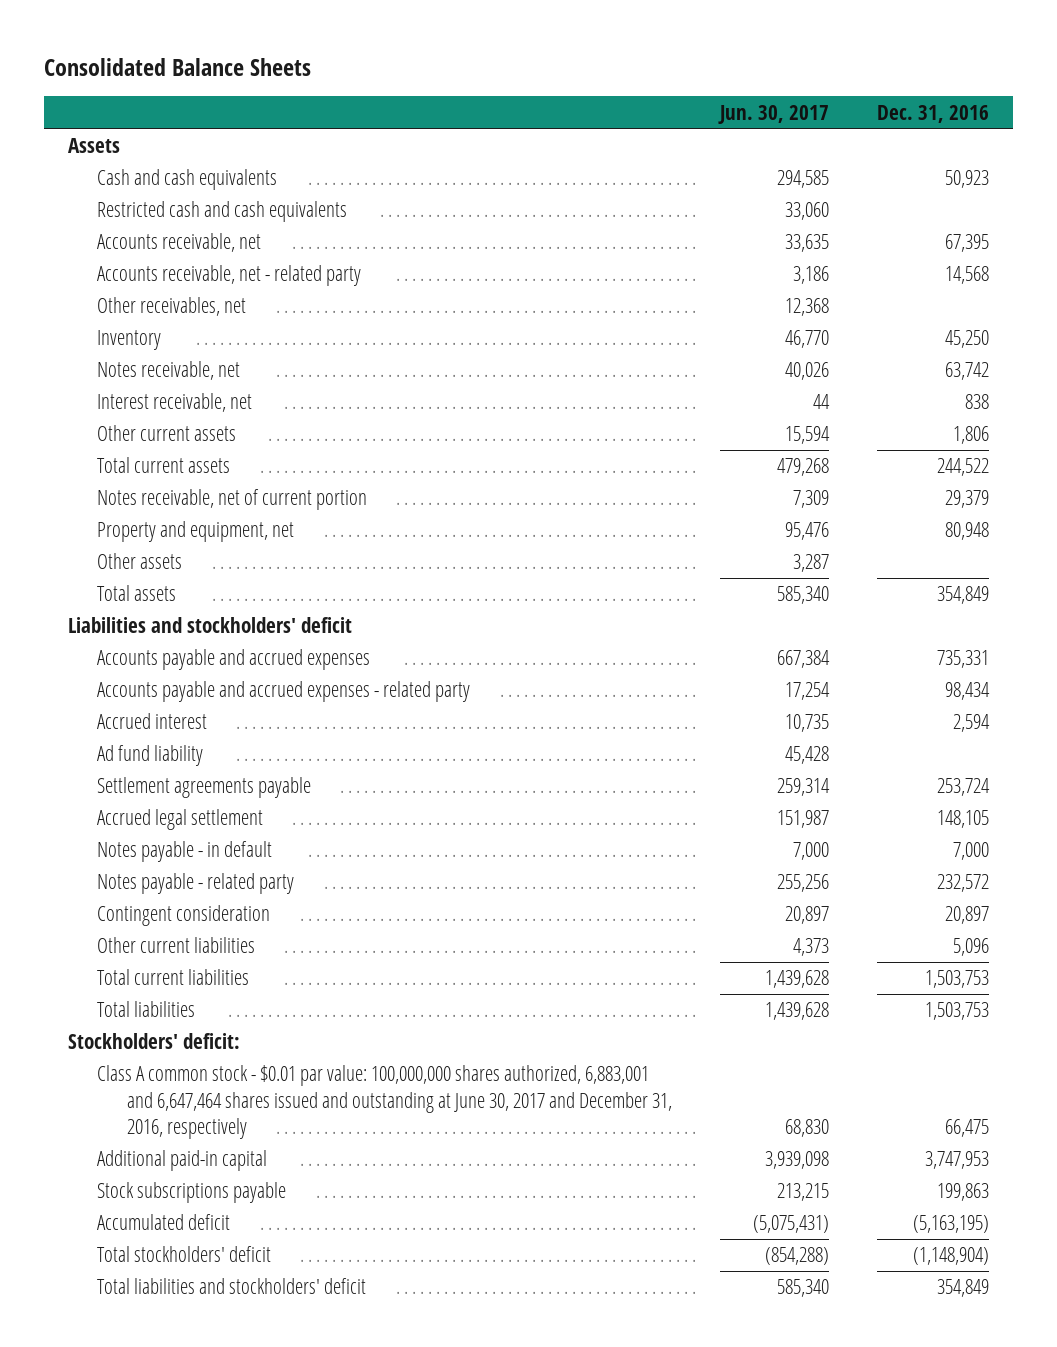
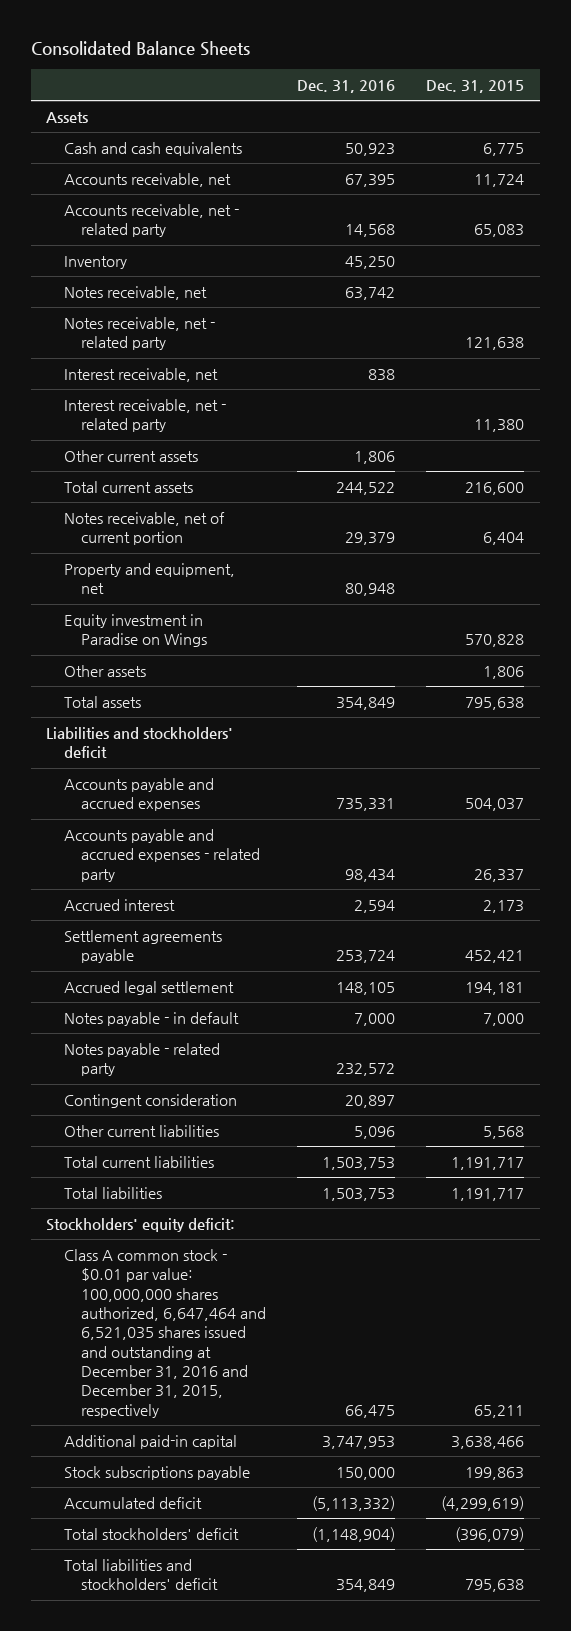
[718,104,830,124] Jun. 30, 2017 -> none
none -> [426,79,525,93] Dec. 31, 2015
[97,201,348,223] Restricted cash and cash equivalents -> none
[97,297,247,317] Other receivables, net -> none
none -> [63,316,215,351] Notes receivable, net - related party
none -> [63,398,226,433] Interest receivable, net - related party
none -> [63,613,207,648] Equity investment in Paradise on Wings
[97,745,204,767] Ad fund liability -> none
[67,1033,240,1050] Stockholders' deficit: -> [46,1217,236,1232] Stockholders' equity deficit:
[97,1065,673,1140] Class A common stock - $0.01 par value: 100,000,000 shares authorized, 6,883,001 and 6,647,464 shares issued and outstanding at June 30, 2017 and December 31, 2016, respectively -> [63,1248,266,1418] Class A common stock - $0.01 par value: 100,000,000 shares authorized, 6,647,464 and 6,521,035 shares issued and outstanding at December 31, 2016 and December 31, 2015, respectively
[937,1183,990,1202] 199,863 -> [336,1466,396,1480] 150,000
[913,1215,990,1234] (5,163,195) -> [312,1495,396,1511] (5,113,332)

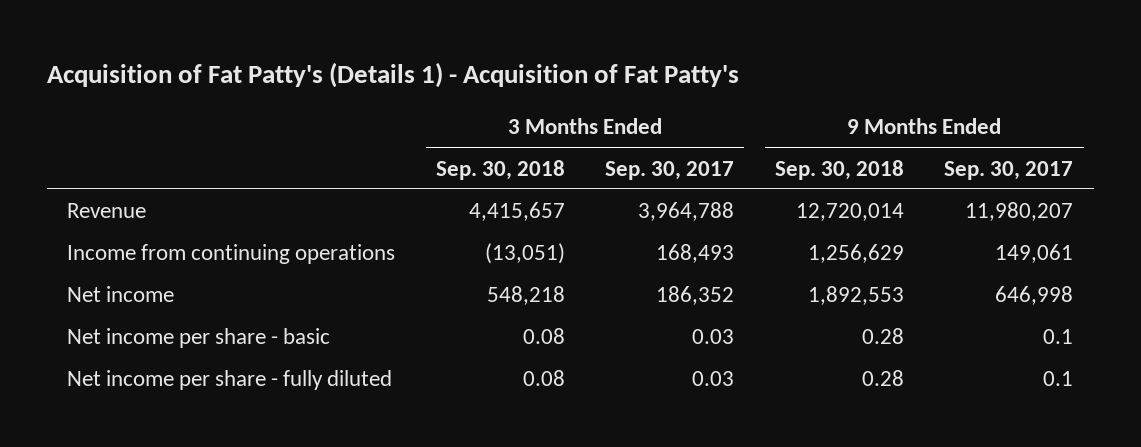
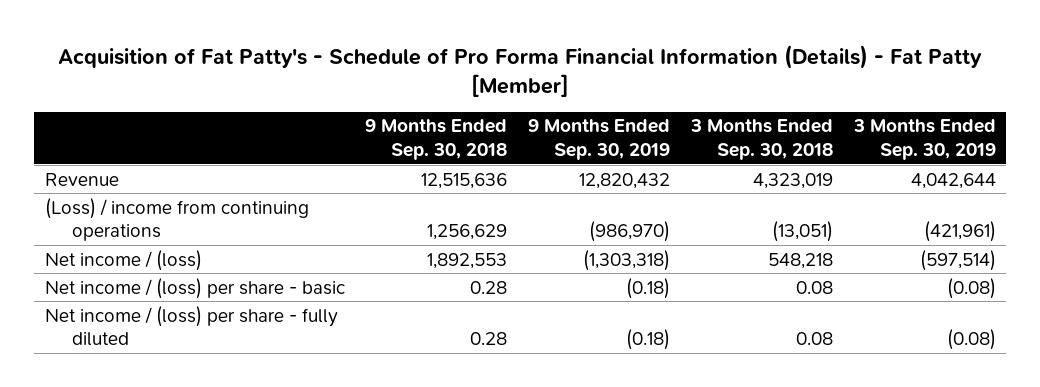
[46,61,739,88] Acquisition of Fat Patty's (Details 1) - Acquisition of Fat Patty's -> [58,44,983,97] Acquisition of Fat Patty's - Schedule of Pro Forma Financial Information (Details) - Fat Patty [Member]
[605,160,735,180] Sep. 30, 2017 -> none
[944,160,1074,180] Sep. 30, 2017 -> none
none -> [528,119,671,160] 9 Months Ended Sep. 30, 2019
none -> [852,119,996,160] 3 Months Ended Sep. 30, 2019
[468,202,565,222] 4,415,657 -> [752,172,833,189] 4,323,019
[795,203,904,222] 12,720,014 -> [421,172,508,189] 12,515,636
[67,244,396,265] Income from continuing operations -> [44,197,309,242] (Loss) / income from continuing operations
[67,286,175,303] Net income -> [44,249,202,271] Net income / (loss)
[67,328,331,349] Net income per share - basic -> [44,277,345,299] Net income / (loss) per share - basic
[67,370,393,391] Net income per share - fully diluted -> [44,305,338,347] Net income / (loss) per share - fully diluted

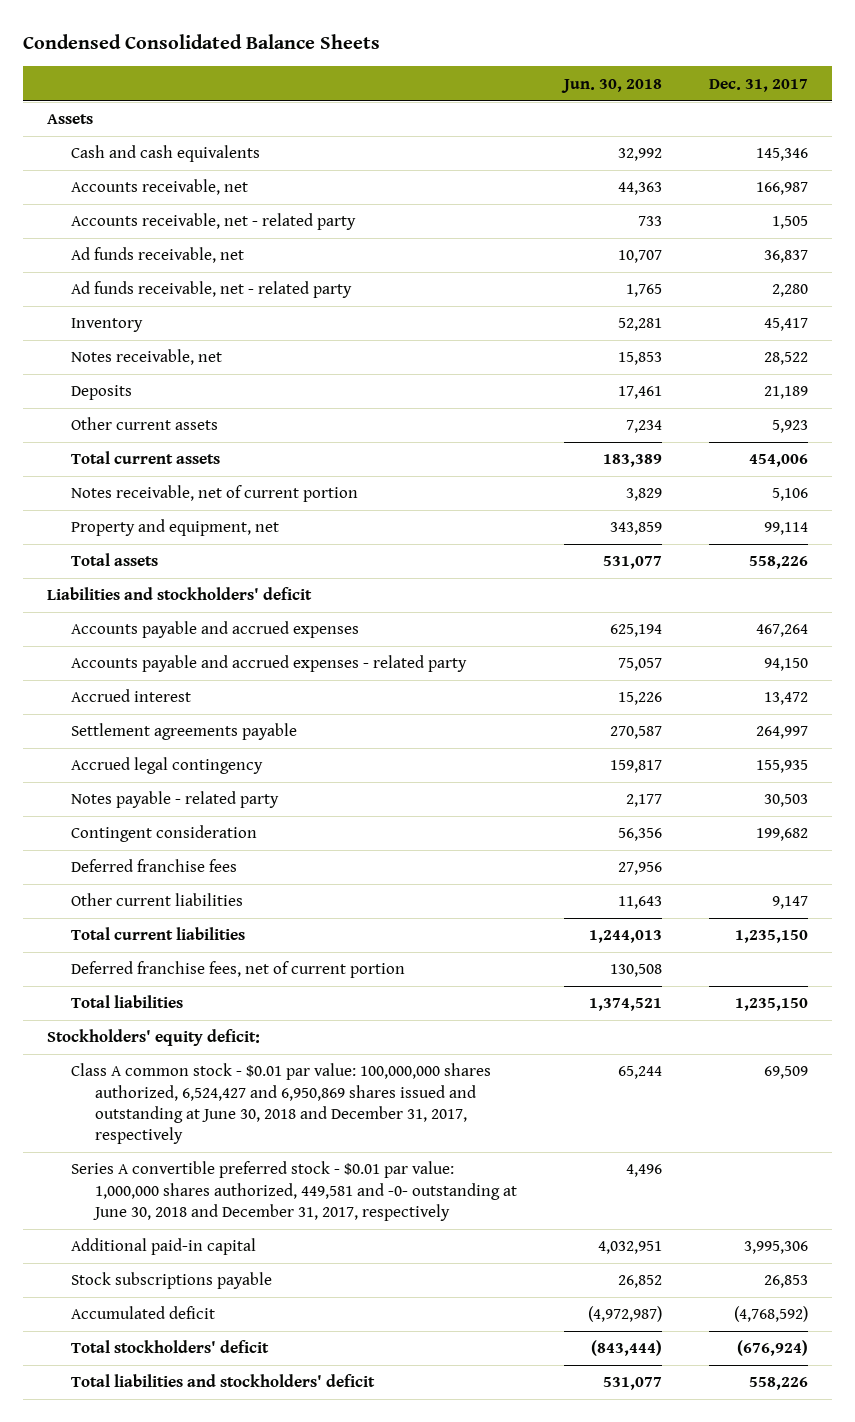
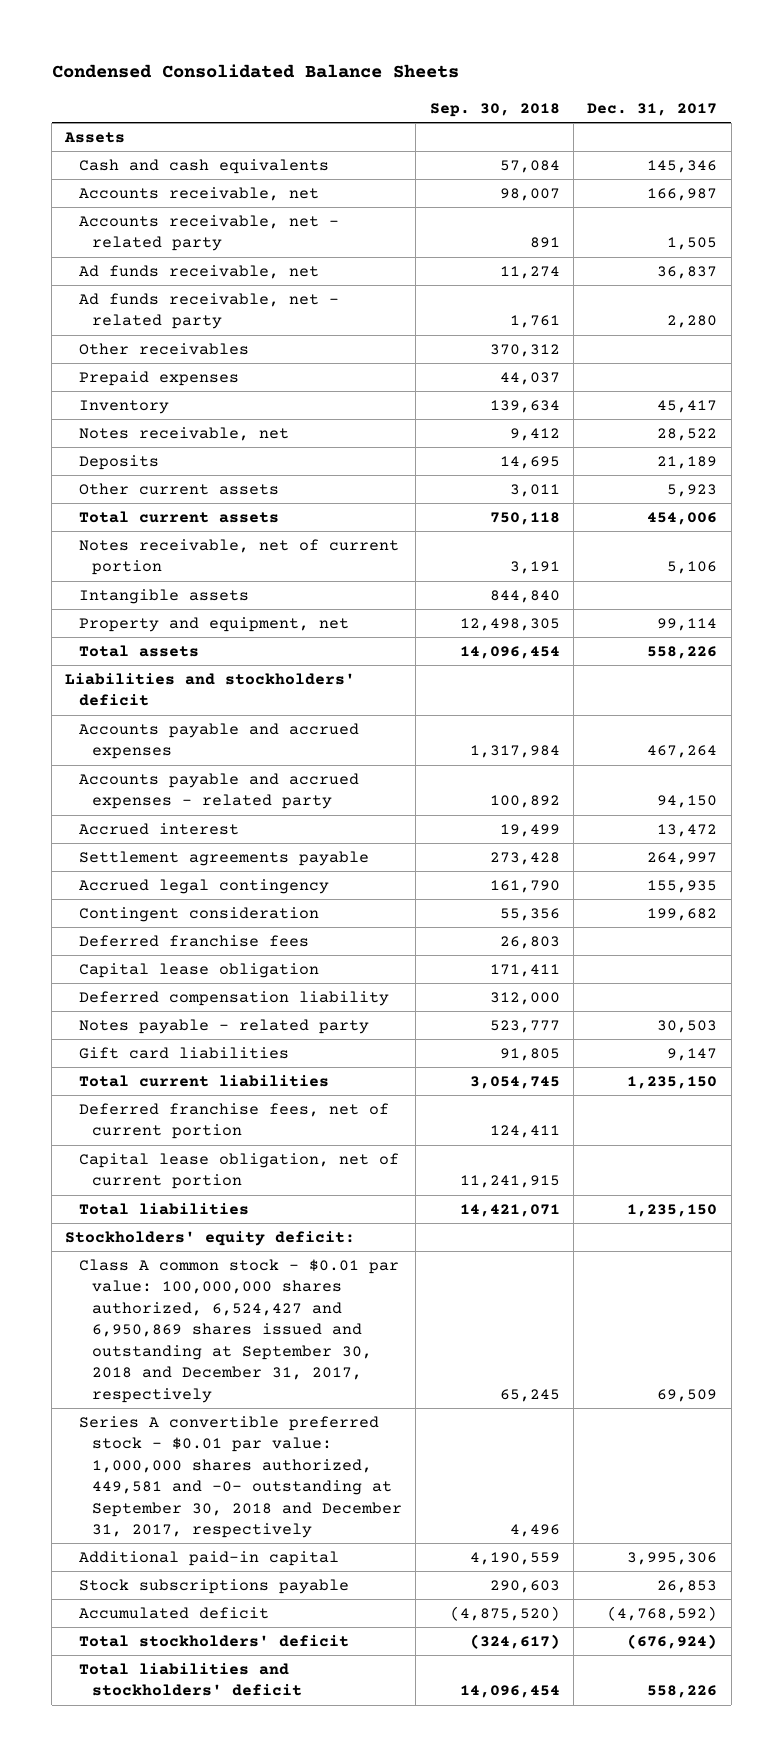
[561,78,663,93] Jun. 30, 2018 -> none
none -> [429,102,560,117] Sep. 30, 2018
none -> [78,342,249,355] Other receivables
none -> [78,370,239,386] Prepaid expenses
none -> [78,588,249,604] Intangible assets
none -> [78,962,319,978] Capital lease obligation
none -> [78,990,389,1006] Deferred compensation liability
[70,791,279,809] Notes payable - related party -> [78,1018,369,1034] Notes payable - related party
[70,893,243,907] Other current liabilities -> [78,1046,289,1059] Gift card liabilities
none -> [78,1152,399,1190] Capital lease obligation, net of current portion
[70,1063,491,1144] Class A common stock - $0.01 par value: 100,000,000 shares authorized, 6,524,427 and 6,950,869 shares issued and outstanding at June 30, 2018 and December 31, 2017, respectively -> [78,1258,399,1403] Class A common stock - $0.01 par value: 100,000,000 shares authorized, 6,524,427 and 6,950,869 shares issued and outstanding at September 30, 2018 and December 31, 2017, respectively
[70,1161,517,1221] Series A convertible preferred stock - $0.01 par value: 1,000,000 shares authorized, 449,581 and -0- outstanding at June 30, 2018 and December 31, 2017, respectively -> [78,1415,403,1539] Series A convertible preferred stock - $0.01 par value: 1,000,000 shares authorized, 449,581 and -0- outstanding at September 30, 2018 and December 31, 2017, respectively

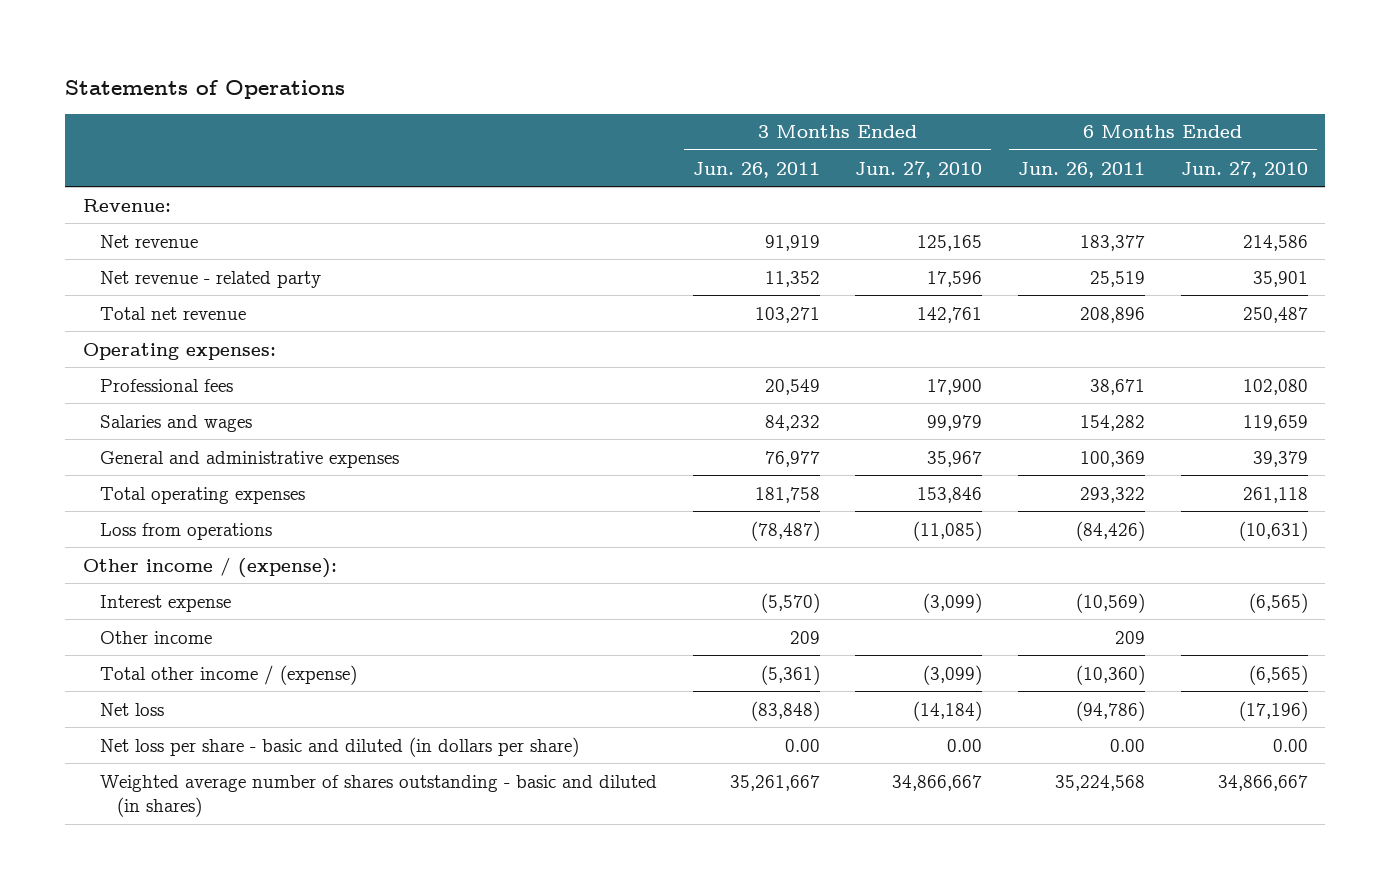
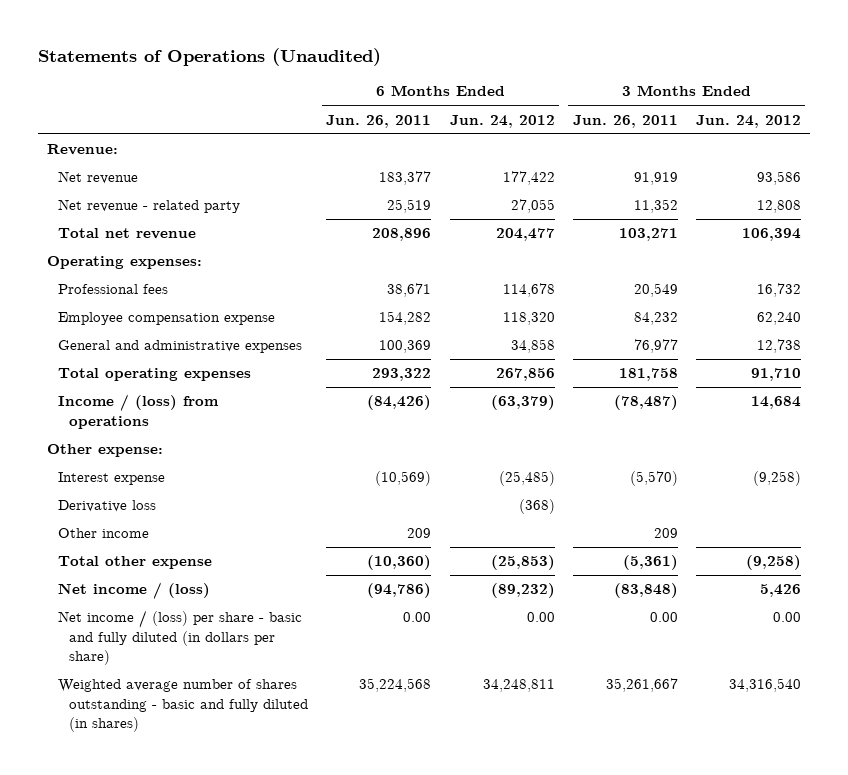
[65,79,346,99] Statements of Operations -> [38,47,382,66] Statements of Operations (Unaudited)
[855,160,983,178] Jun. 27, 2010 -> none
[1180,160,1308,178] Jun. 27, 2010 -> none
none -> [449,114,555,128] Jun. 24, 2012
none -> [695,114,801,128] Jun. 24, 2012
[100,414,253,432] Salaries and wages -> [58,312,276,326] Employee compensation expense
[100,522,273,540] Loss from operations -> [58,394,220,429] Income / (loss) from operations
[83,556,338,578] Other income / (expense): -> [47,444,164,458] Other expense:
none -> [58,500,157,513] Derivative loss
[100,664,358,685] Total other income / (expense) -> [58,556,213,570] Total other expense
[100,702,165,716] Net loss -> [58,582,211,600] Net income / (loss)
[100,736,580,757] Net loss per share - basic and diluted (in dollars per share) -> [58,610,303,666] Net income / (loss) per share - basic and fully diluted (in dollars per share)
[100,774,658,818] Weighted average number of shares outstanding - basic and diluted (in shares) -> [58,679,309,733] Weighted average number of shares outstanding - basic and fully diluted (in shares)

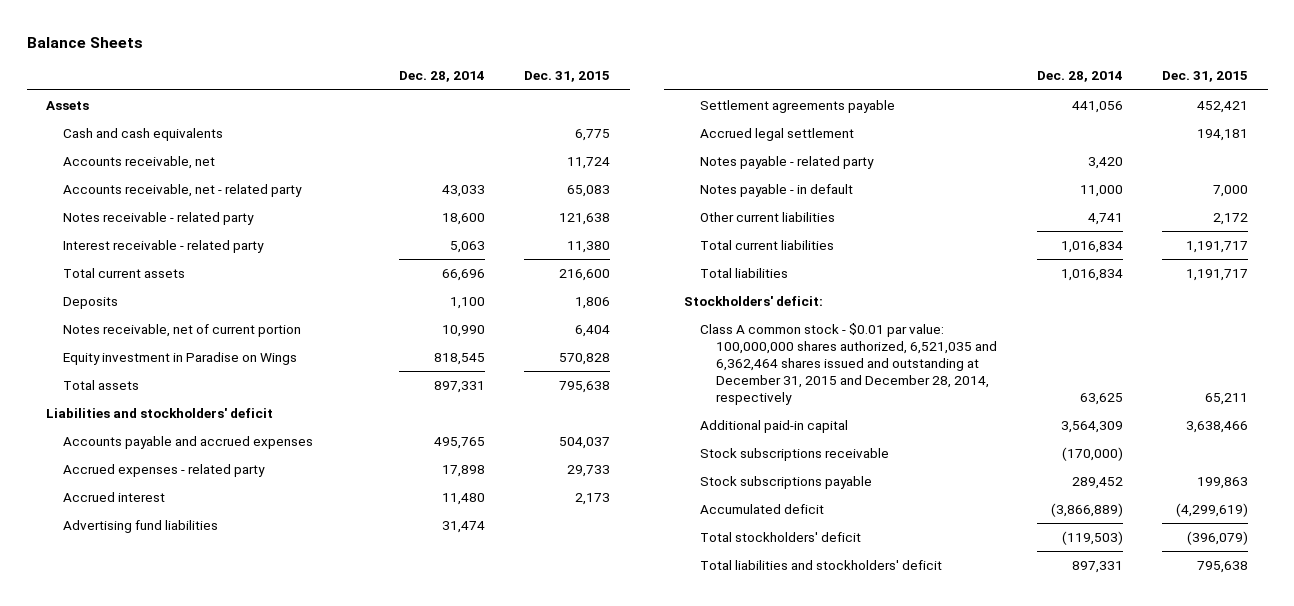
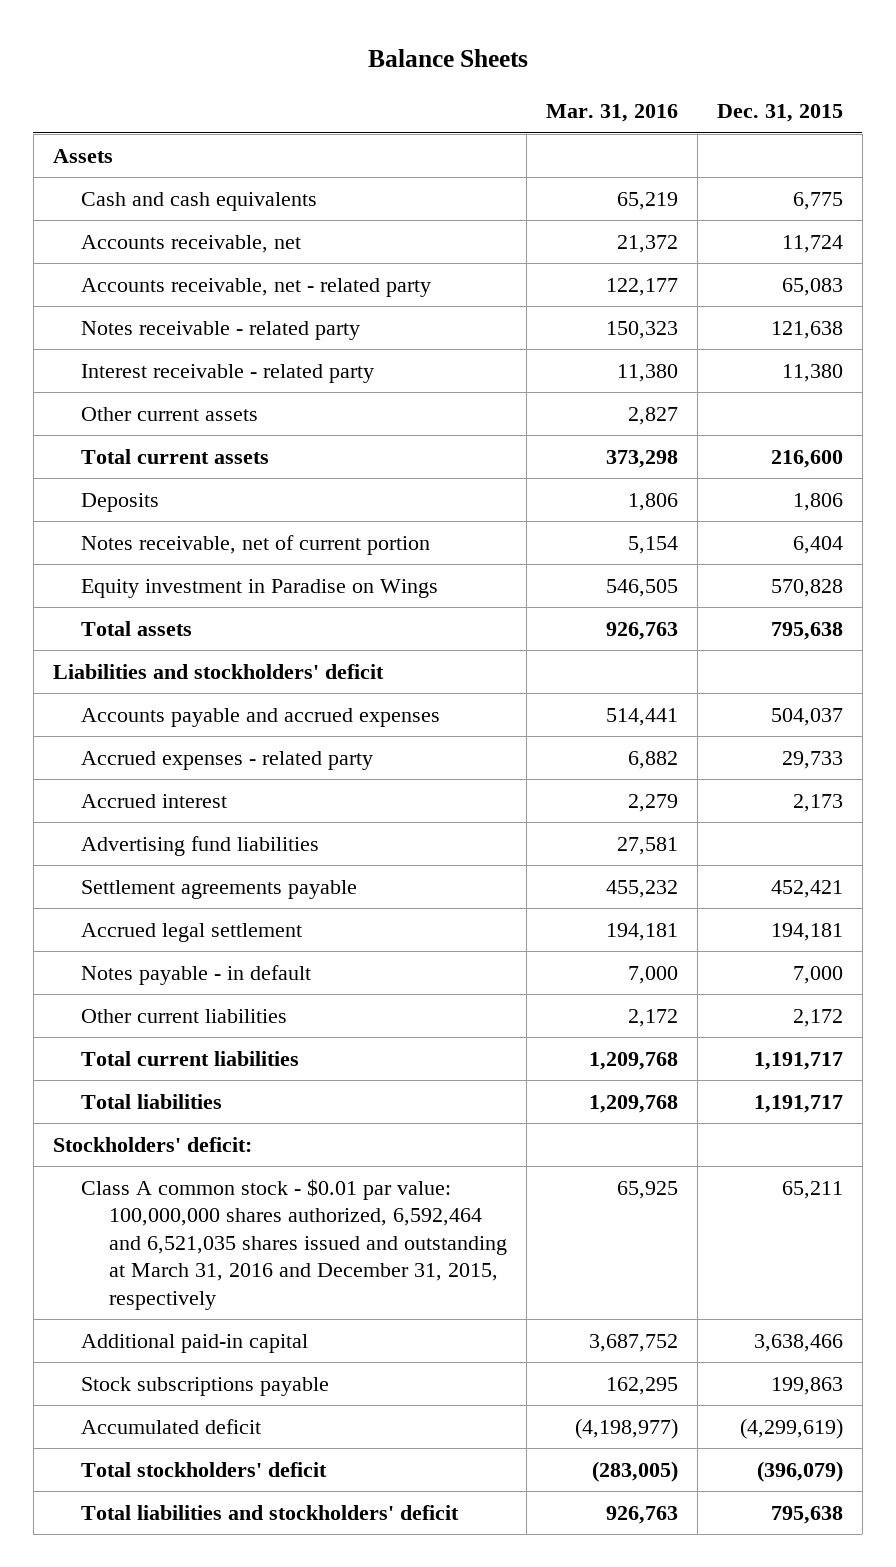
[399,71,486,83] Dec. 28, 2014 -> none
none -> [545,104,678,123] Mar. 31, 2016
none -> [80,406,258,421] Other current assets
[700,155,875,169] Notes payable - related party -> none
[700,322,998,406] Class A common stock - $0.01 par value: 100,000,000 shares authorized, 6,521,035 and 6,362,464 shares issued and outstanding at December 31, 2015 and December 28, 2014, respectively -> [80,1178,507,1310] Class A common stock - $0.01 par value: 100,000,000 shares authorized, 6,592,464 and 6,521,035 shares issued and outstanding at March 31, 2016 and December 31, 2015, respectively
[700,447,890,461] Stock subscriptions receivable -> none

